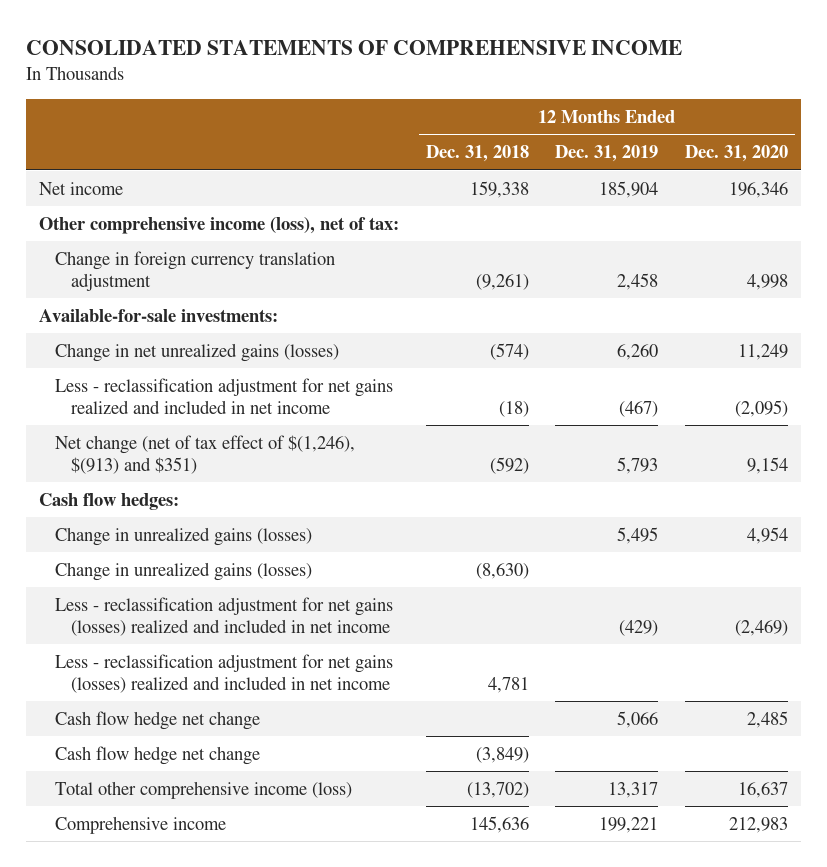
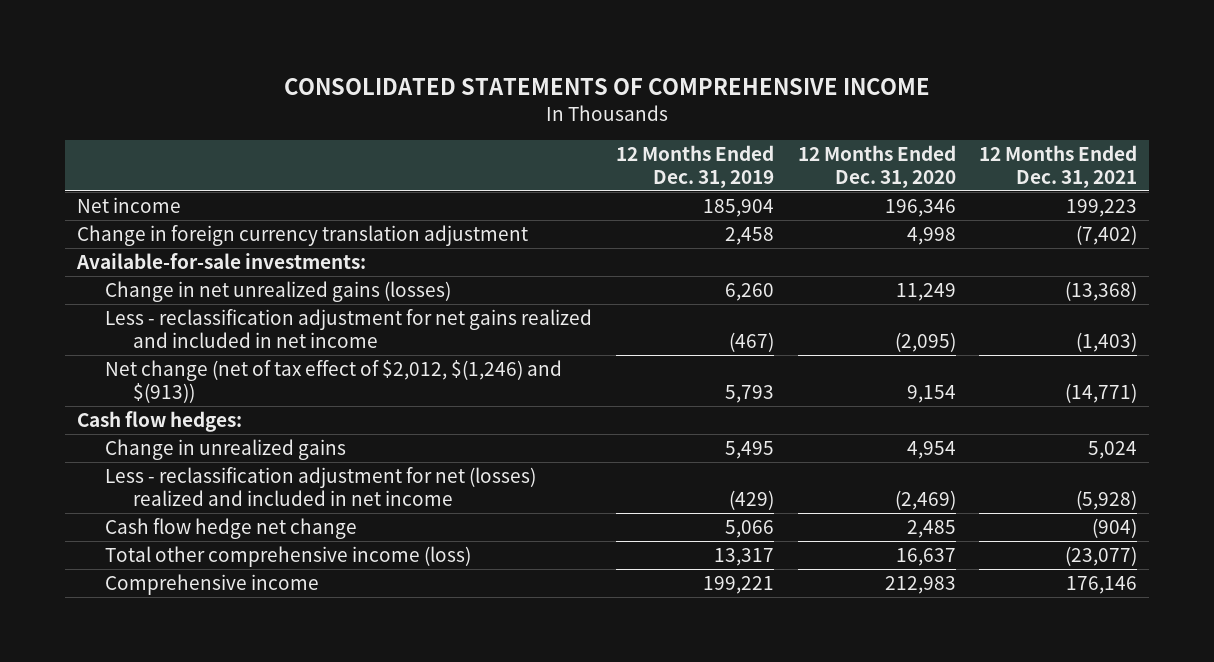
[425,145,529,163] Dec. 31, 2018 -> none
none -> [979,144,1138,189] 12 Months Ended Dec. 31, 2021
[39,216,400,234] Other comprehensive income (loss), net of tax: -> none
[55,434,356,474] Net change (net of tax effect of $(1,246), $(913) and $351) -> [105,359,563,404] Net change (net of tax effect of $2,012, $(1,246) and $(913))
[55,561,313,581] Change in unrealized gains (losses) -> none
[55,653,394,693] Less - reclassification adjustment for net gains (losses) realized and included in net income -> none
[55,526,313,546] Change in unrealized gains (losses) -> [105,438,347,460] Change in unrealized gains
[55,596,394,636] Less - reclassification adjustment for net gains (losses) realized and included in net income -> [105,466,537,507] Less - reclassification adjustment for net (losses) realized and included in net income
[55,745,261,765] Cash flow hedge net change -> none

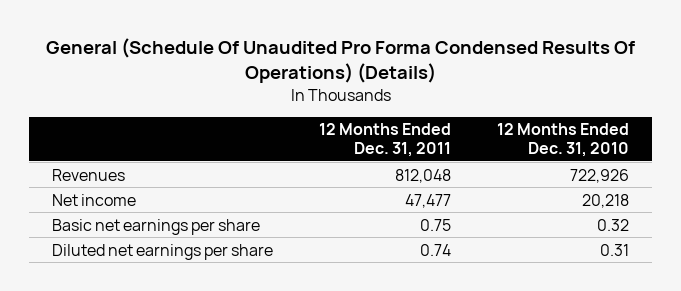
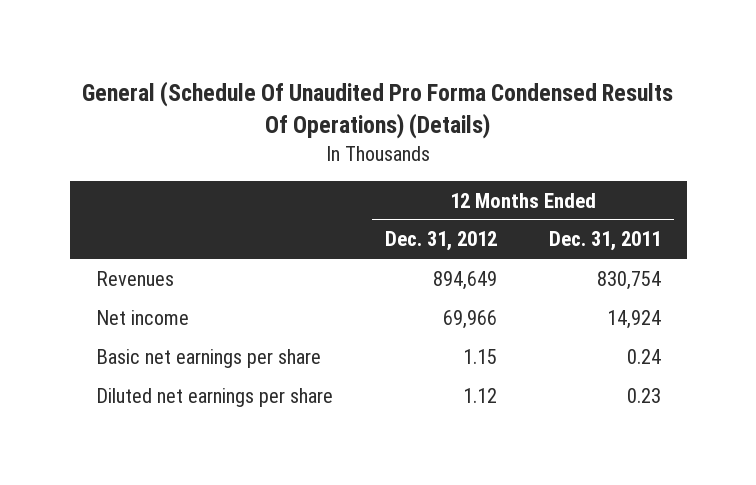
[497,123,630,157] 12 Months Ended Dec. 31, 2010 -> none
none -> [384,231,497,252] Dec. 31, 2012
[395,168,452,183] 812,048 -> [596,270,661,290] 830,754
[405,193,452,208] 47,477 -> [606,309,661,329] 14,924
[420,218,452,231] 0.75 -> [626,348,661,364] 0.24
[420,243,452,256] 0.74 -> [626,387,661,403] 0.23

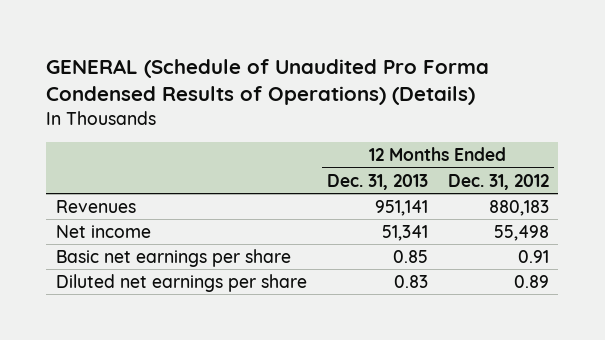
[82,81,674,140] General (Schedule Of Unaudited Pro Forma Condensed Results Of Operations) (Details) -> [46,58,490,106] GENERAL (Schedule of Unaudited Pro Forma Condensed Results of Operations) (Details)
[548,231,661,252] Dec. 31, 2011 -> none
none -> [326,173,428,190] Dec. 31, 2013
[432,270,497,290] 894,649 -> [488,199,549,216] 880,183
[442,309,497,329] 69,966 -> [493,224,549,241] 55,498
[462,348,497,364] 1.15 -> [517,249,549,263] 0.91
[462,387,497,403] 1.12 -> [513,274,549,288] 0.89

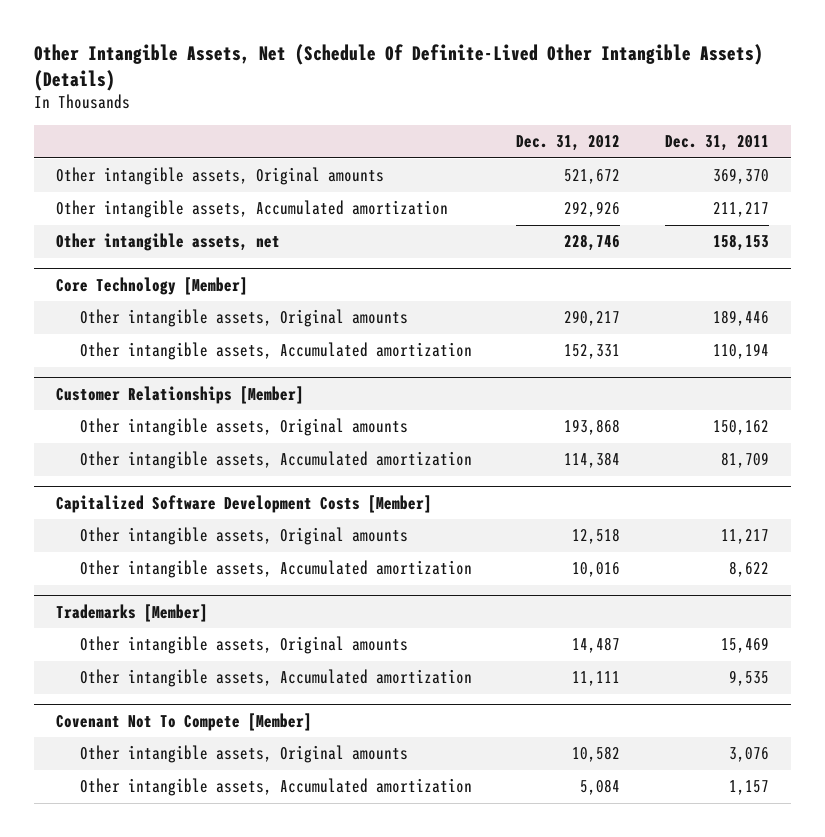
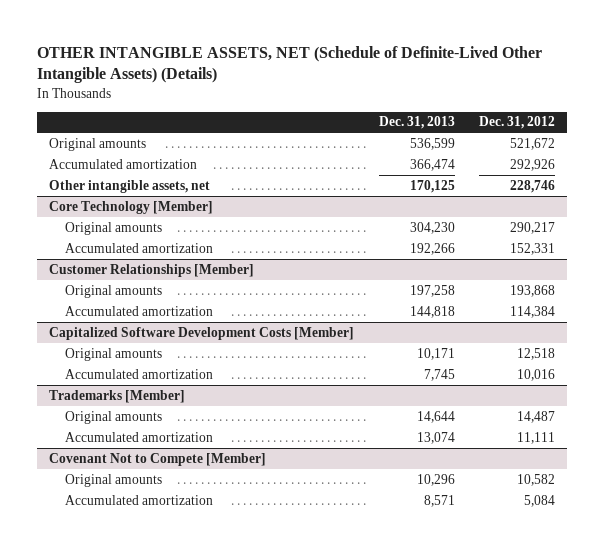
[33,43,763,91] Other Intangible Assets, Net (Schedule Of Definite-Lived Other Intangible Assets) (Details) -> [36,46,542,84] OTHER INTANGIBLE ASSETS, NET (Schedule of Definite-Lived Other Intangible Assets) (Details)
[664,135,769,152] Dec. 31, 2011 -> none
none -> [378,116,455,130] Dec. 31, 2013
[56,167,385,186] Other intangible assets, Original amounts -> [49,137,147,151] Original amounts
[56,200,449,219] Other intangible assets, Accumulated amortization -> [49,158,198,169] Accumulated amortization
[79,309,408,328] Other intangible assets, Original amounts -> [64,221,162,235] Original amounts
[79,342,472,361] Other intangible assets, Accumulated amortization -> [64,242,213,253] Accumulated amortization
[79,418,408,437] Other intangible assets, Original amounts -> [64,284,162,298] Original amounts
[79,451,472,470] Other intangible assets, Accumulated amortization -> [64,305,213,316] Accumulated amortization
[79,527,408,546] Other intangible assets, Original amounts -> [64,347,162,361] Original amounts
[79,560,472,579] Other intangible assets, Accumulated amortization -> [64,368,213,379] Accumulated amortization
[79,636,408,655] Other intangible assets, Original amounts -> [64,410,162,424] Original amounts
[79,669,472,688] Other intangible assets, Accumulated amortization -> [64,431,213,442] Accumulated amortization
[56,712,313,731] Covenant Not To Compete [Member] -> [49,452,267,466] Covenant Not to Compete [Member]
[79,745,408,764] Other intangible assets, Original amounts -> [64,473,162,487] Original amounts
[79,778,472,797] Other intangible assets, Accumulated amortization -> [64,494,213,505] Accumulated amortization

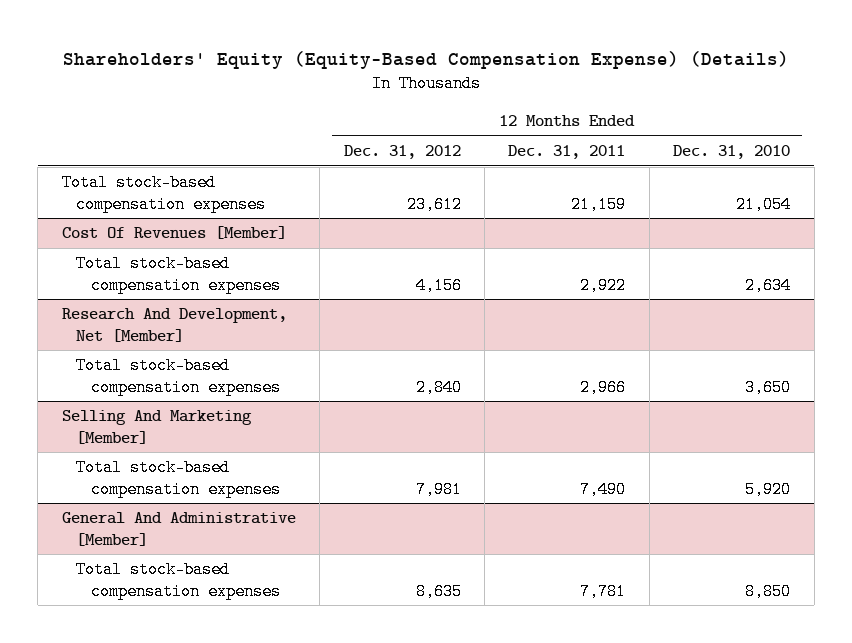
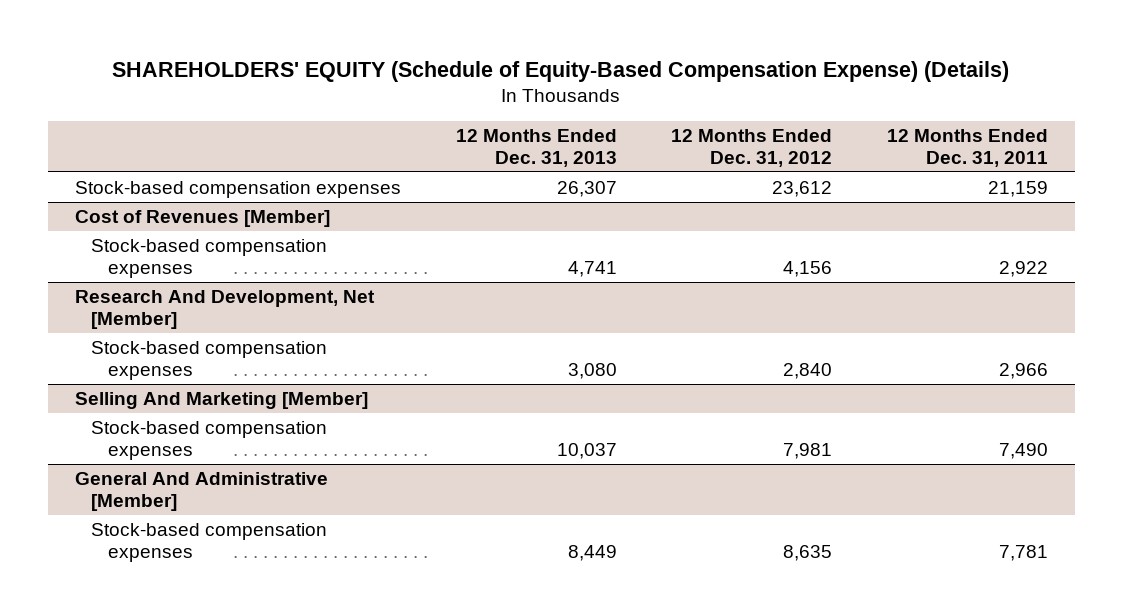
[63,50,790,69] Shareholders' Equity (Equity-Based Compensation Expense) (Details) -> [112,60,1010,82] SHAREHOLDERS' EQUITY (Schedule of Equity-Based Compensation Expense) (Details)
[673,145,791,160] Dec. 31, 2010 -> none
none -> [455,128,617,167] 12 Months Ended Dec. 31, 2013
[61,174,267,213] Total stock-based compensation expenses -> [74,181,401,199] Stock-based compensation expenses
[61,226,287,240] Cost Of Revenues [Member] -> [74,210,330,228] Cost of Revenues [Member]
[76,255,281,294] Total stock-based compensation expenses -> [91,239,328,278] Stock-based compensation expenses
[76,357,281,396] Total stock-based compensation expenses -> [91,341,328,380] Stock-based compensation expenses
[76,459,281,498] Total stock-based compensation expenses -> [91,421,328,460] Stock-based compensation expenses
[76,561,281,600] Total stock-based compensation expenses -> [91,523,328,562] Stock-based compensation expenses

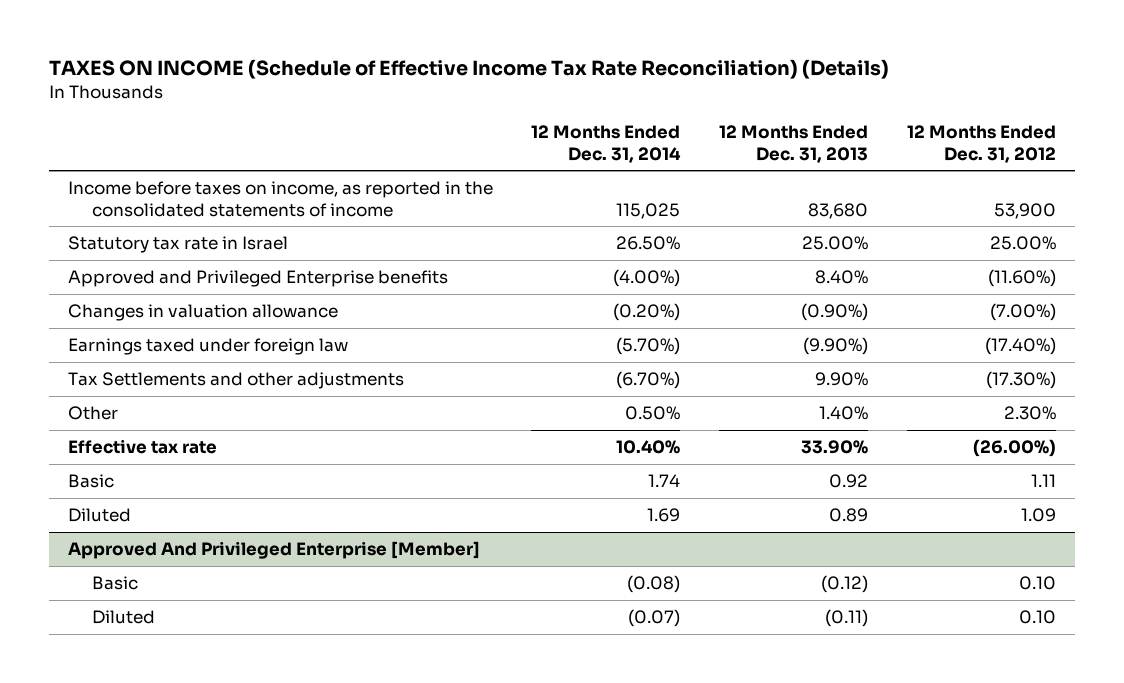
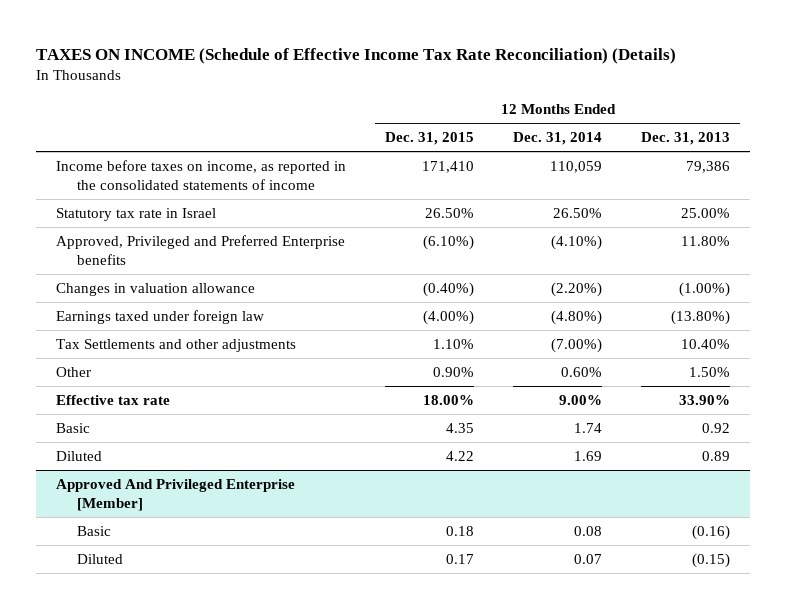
[906,125,1056,163] 12 Months Ended Dec. 31, 2012 -> none
none -> [385,132,475,146] Dec. 31, 2015
[616,202,681,219] 115,025 -> [550,160,603,173] 110,059
[808,202,869,219] 83,680 -> [686,160,731,173] 79,386
[67,270,448,288] Approved and Privileged Enterprise benefits -> [56,234,346,266] Approved, Privileged and Preferred Enterprise benefits
[613,269,681,288] (4.00%) -> [551,234,603,250] (4.10%)
[815,270,869,285] 8.40% -> [681,235,731,246] 11.80%
[613,303,681,322] (0.20%) -> [551,281,603,297] (2.20%)
[801,303,869,322] (0.90%) -> [679,281,731,297] (1.00%)
[616,337,681,356] (5.70%) -> [551,309,603,325] (4.80%)
[803,337,869,356] (9.90%) -> [671,309,731,325] (13.80%)
[616,371,681,390] (6.70%) -> [551,337,603,353] (7.00%)
[815,372,869,387] 9.90% -> [681,338,731,349] 10.40%
[625,406,681,421] 0.50% -> [561,366,603,377] 0.60%
[819,406,869,421] 1.40% -> [689,366,731,377] 1.50%
[616,440,681,455] 10.40% -> [559,394,603,405] 9.00%
[627,575,681,594] (0.08) -> [574,525,603,536] 0.08
[821,575,869,594] (0.12) -> [692,524,731,540] (0.16)
[628,609,681,628] (0.07) -> [574,553,603,564] 0.07
[825,609,869,628] (0.11) -> [692,552,731,568] (0.15)

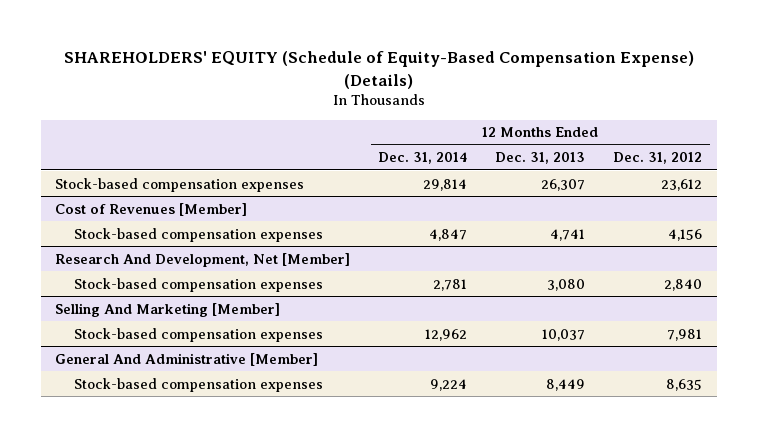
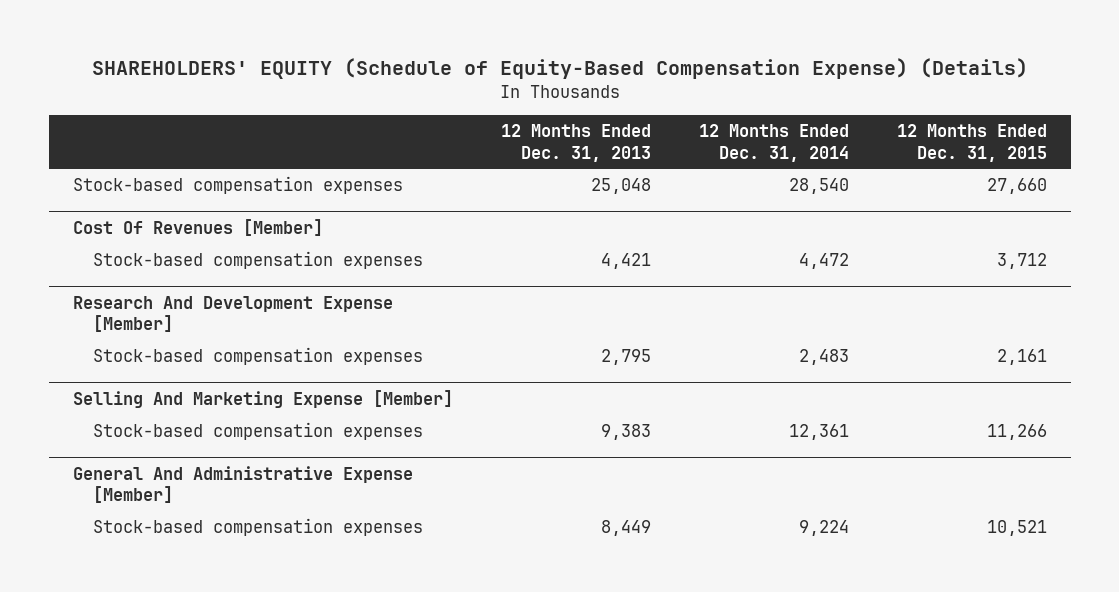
[613,152,703,165] Dec. 31, 2012 -> none
none -> [896,124,1047,162] 12 Months Ended Dec. 31, 2015
[422,178,467,191] 29,814 -> [788,178,849,195] 28,540
[541,178,586,191] 26,307 -> [590,178,651,195] 25,048
[54,202,247,216] Cost of Revenues [Member] -> [72,218,323,236] Cost Of Revenues [Member]
[428,228,467,241] 4,847 -> [798,253,849,270] 4,472
[550,228,586,241] 4,741 -> [600,253,651,270] 4,421
[54,252,350,267] Research And Development, Net [Member] -> [72,295,393,333] Research And Development Expense [Member]
[432,278,467,291] 2,781 -> [798,349,849,366] 2,483
[547,278,586,291] 3,080 -> [600,349,651,366] 2,795
[54,302,280,317] Selling And Marketing [Member] -> [72,389,453,408] Selling And Marketing Expense [Member]
[424,328,467,341] 12,962 -> [788,424,849,441] 12,361
[542,328,586,341] 10,037 -> [600,424,651,441] 9,383
[54,352,318,366] General And Administrative [Member] -> [72,465,413,504] General And Administrative Expense [Member]

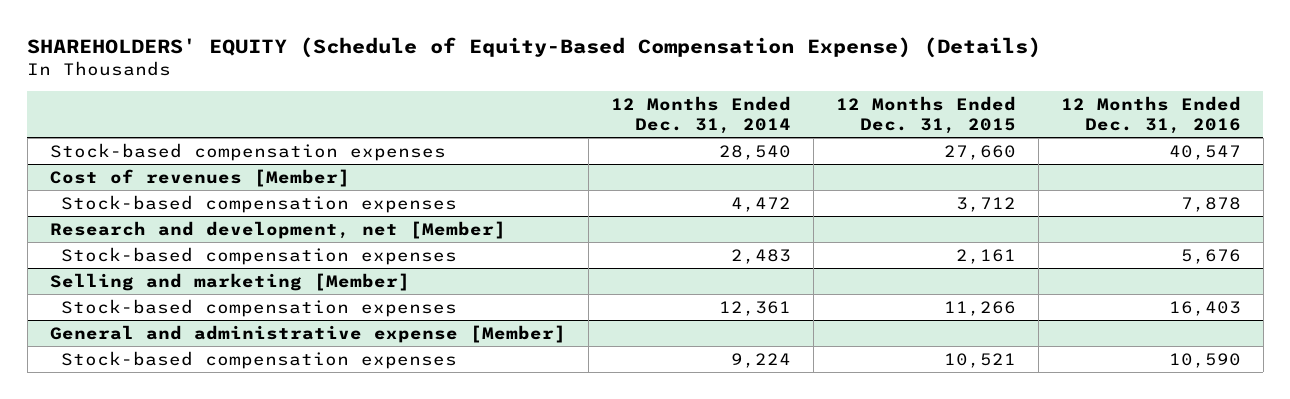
[500,124,651,162] 12 Months Ended Dec. 31, 2013 -> none
none -> [1060,95,1241,134] 12 Months Ended Dec. 31, 2016
[72,218,323,236] Cost Of Revenues [Member] -> [49,168,350,187] Cost of revenues [Member]
[72,295,393,333] Research And Development Expense [Member] -> [49,220,506,239] Research and development, net [Member]
[72,389,453,408] Selling And Marketing Expense [Member] -> [49,272,410,291] Selling and marketing [Member]
[72,465,413,504] General And Administrative Expense [Member] -> [49,324,566,343] General and administrative expense [Member]

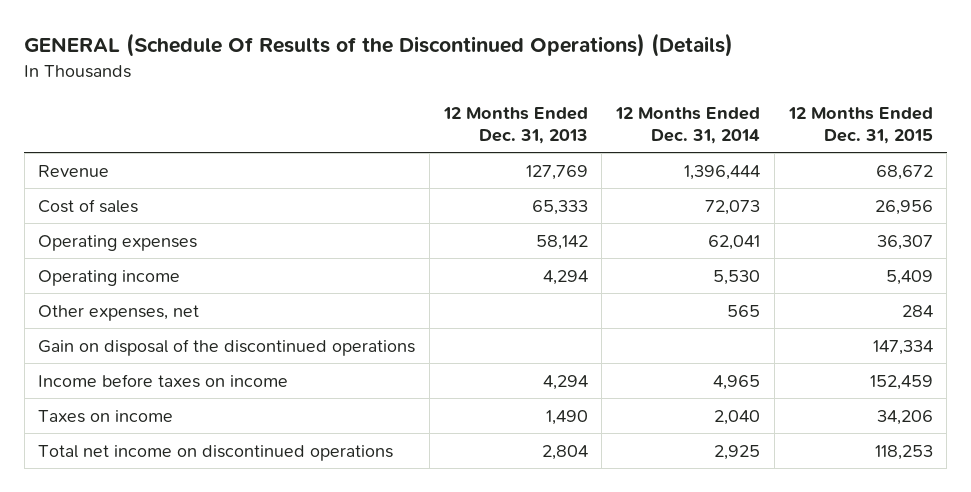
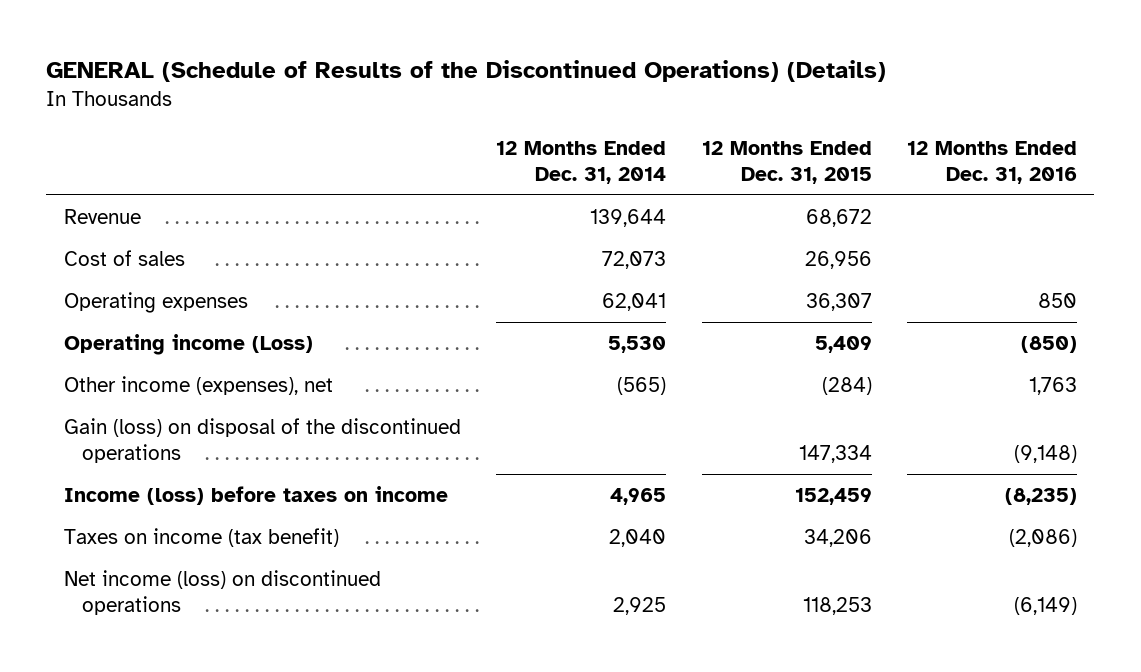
[24,33,734,58] GENERAL (Schedule Of Results of the Discontinued Operations) (Details) -> [46,60,887,83] GENERAL (Schedule of Results of the Discontinued Operations) (Details)
[442,106,588,144] 12 Months Ended Dec. 31, 2013 -> none
none -> [906,140,1077,184] 12 Months Ended Dec. 31, 2016
[684,164,761,180] 1,396,444 -> [590,208,667,227] 139,644
[38,269,181,286] Operating income -> [64,333,314,355] Operating income (Loss)
[38,304,200,321] Other expenses, net -> [64,375,334,395] Other income (expenses), net
[727,304,761,317] 565 -> [617,376,667,395] (565)
[901,304,933,317] 284 -> [821,376,872,395] (284)
[38,338,416,356] Gain on disposal of the discontinued operations -> [64,417,462,463] Gain (loss) on disposal of the discontinued operations
[38,373,289,388] Income before taxes on income -> [64,485,449,505] Income (loss) before taxes on income
[38,409,174,423] Taxes on income -> [64,527,340,547] Taxes on income (tax benefit)
[38,444,394,461] Total net income on discontinued operations -> [64,569,382,615] Net income (loss) on discontinued operations

